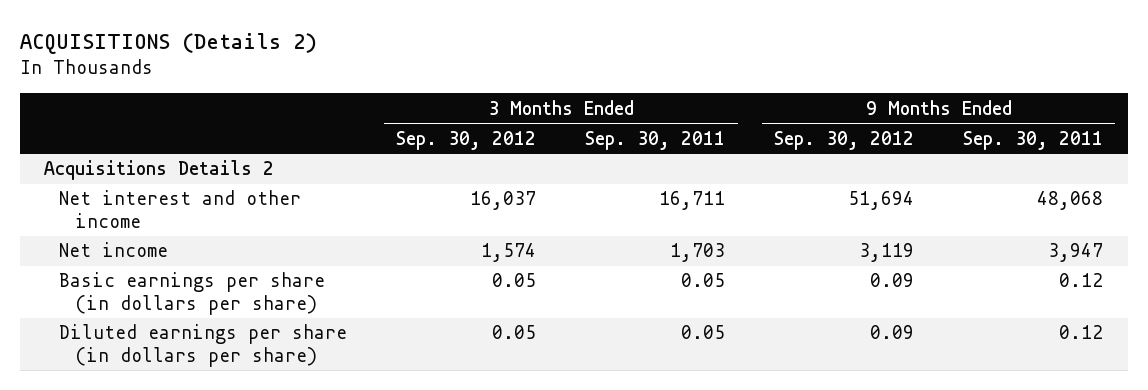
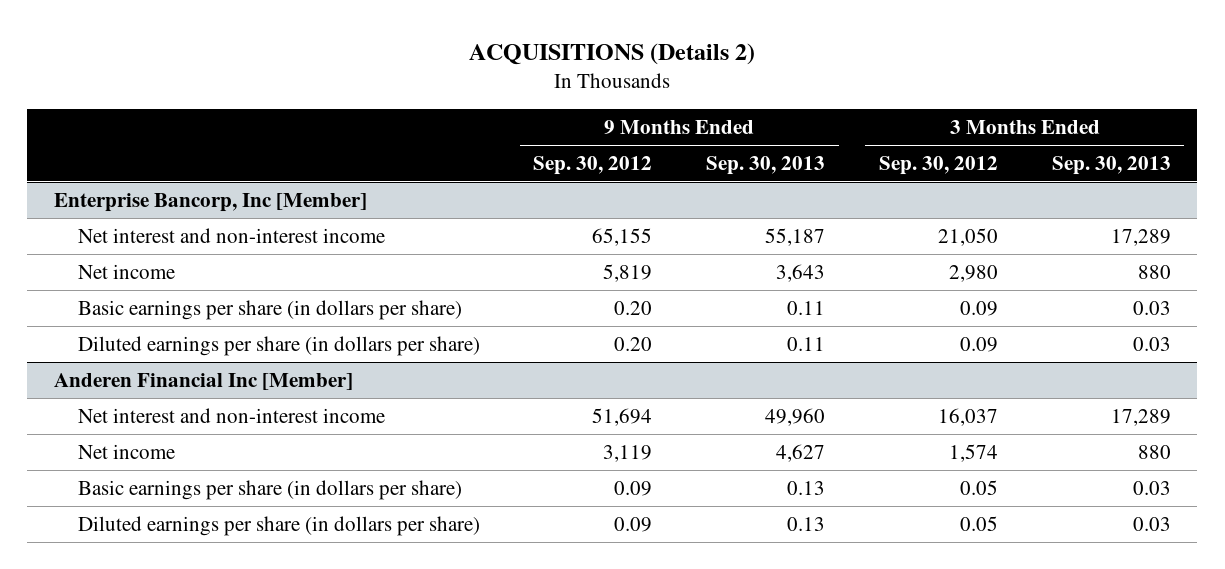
[585,130,726,150] Sep. 30, 2011 -> none
[963,130,1104,150] Sep. 30, 2011 -> none
none -> [706,155,826,175] Sep. 30, 2013
none -> [1051,155,1171,175] Sep. 30, 2013
[44,160,275,181] Acquisitions Details 2 -> none
none -> [53,192,367,212] Enterprise Bancorp, Inc [Member]
[59,190,302,228] Net interest and other income -> [77,227,385,243] Net interest and non-interest income
[470,191,537,211] 16,037 -> [937,227,998,246] 21,050
[848,191,915,211] 51,694 -> [592,227,653,246] 65,155
none -> [77,263,175,279] Net income
none -> [77,299,462,320] Basic earnings per share (in dollars per share)
none -> [77,335,480,356] Diluted earnings per share (in dollars per share)
none -> [53,372,353,390] Anderen Financial Inc [Member]
none -> [77,407,385,423] Net interest and non-interest income

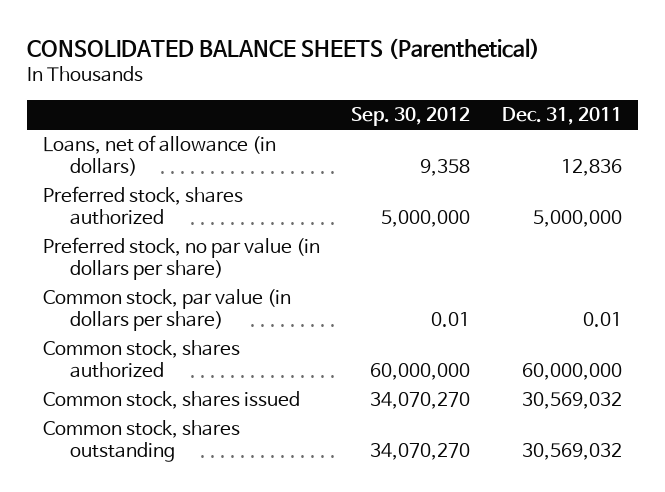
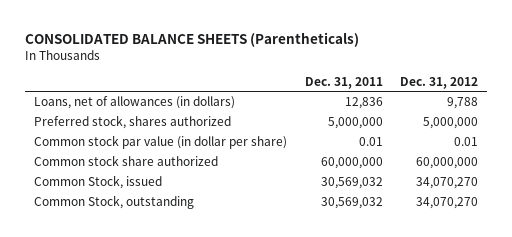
[27,38,541,60] CONSOLIDATED BALANCE SHEETS (Parenthetical) -> [25,31,360,47] CONSOLIDATED BALANCE SHEETS (Parentheticals)
[351,107,471,127] Sep. 30, 2012 -> none
none -> [400,76,479,89] Dec. 31, 2012
[43,135,277,176] Loans, net of allowance (in dollars) -> [34,96,236,110] Loans, net of allowances (in dollars)
[43,237,321,280] Preferred stock, no par value (in dollars per share) -> none
[43,289,292,331] Common stock, par value (in dollars per share) -> [34,135,288,150] Common stock par value (in dollar per share)
[43,340,241,378] Common stock, shares authorized -> [34,155,219,167] Common stock share authorized
[43,391,301,410] Common stock, shares issued -> [34,175,163,190] Common Stock, issued
[43,420,241,462] Common stock, shares outstanding -> [34,195,195,210] Common Stock, outstanding

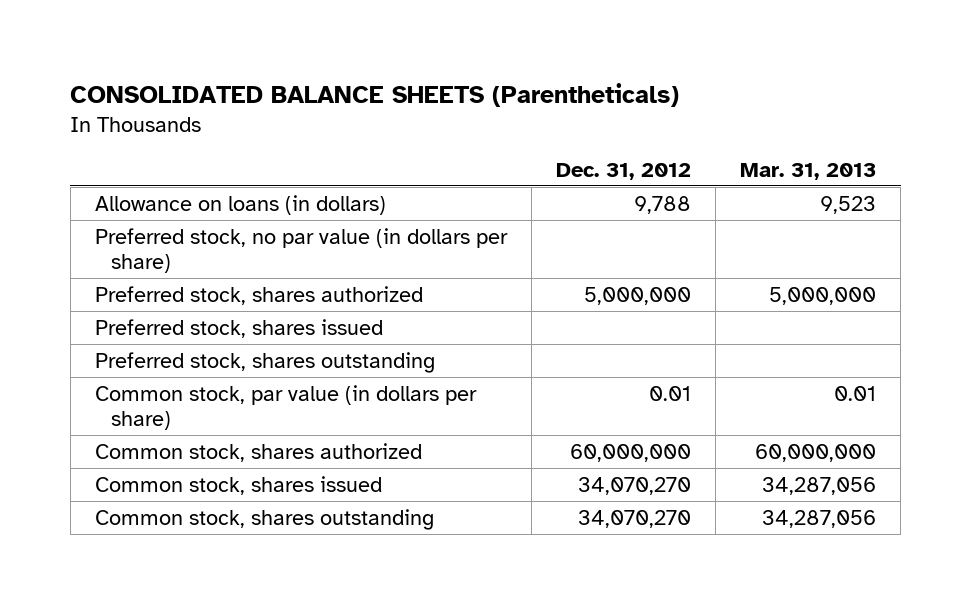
[304,76,383,89] Dec. 31, 2011 -> none
none -> [740,162,877,180] Mar. 31, 2013
[34,96,236,110] Loans, net of allowances (in dollars) -> [94,194,386,215] Allowance on loans (in dollars)
none -> [94,227,508,274] Preferred stock, no par value (in dollars per share)
none -> [94,318,383,338] Preferred stock, shares issued
none -> [94,351,435,373] Preferred stock, shares outstanding
[34,135,288,150] Common stock par value (in dollar per share) -> [94,384,477,431] Common stock, par value (in dollars per share)
[34,155,219,167] Common stock share authorized -> [94,442,422,462] Common stock, shares authorized
[34,175,163,190] Common Stock, issued -> [94,475,382,495] Common stock, shares issued
[34,195,195,210] Common Stock, outstanding -> [94,508,434,530] Common stock, shares outstanding

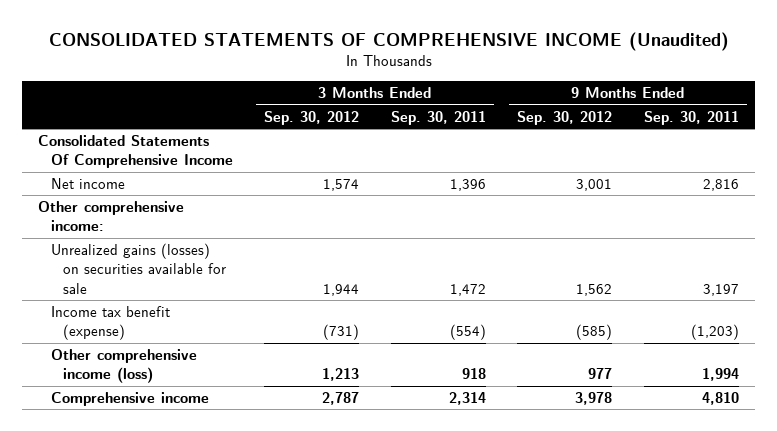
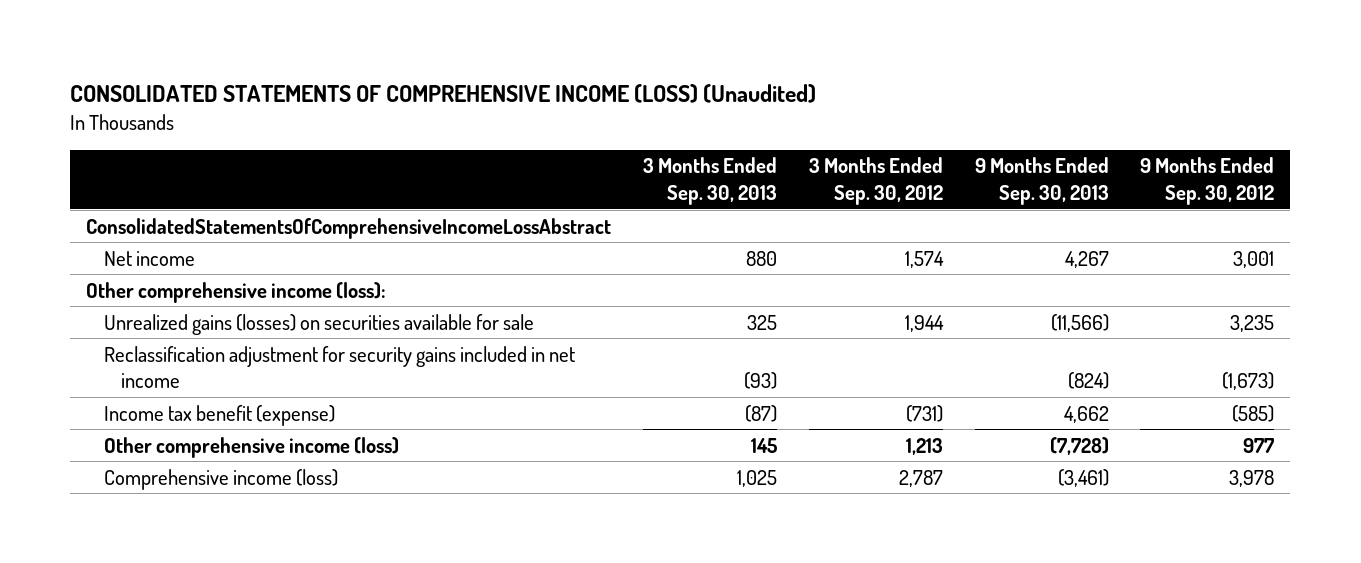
[48,31,729,51] CONSOLIDATED STATEMENTS OF COMPREHENSIVE INCOME (Unaudited) -> [70,84,817,104] CONSOLIDATED STATEMENTS OF COMPREHENSIVE INCOME (LOSS) (Unaudited)
[390,110,486,125] Sep. 30, 2011 -> none
[643,110,739,125] Sep. 30, 2011 -> none
none -> [643,157,778,205] 3 Months Ended Sep. 30, 2013
none -> [974,157,1109,205] 9 Months Ended Sep. 30, 2013
[38,134,233,169] Consolidated Statements Of Comprehensive Income -> none
none -> [86,217,612,239] ConsolidatedStatementsOfComprehensiveIncomeLossAbstract
[38,200,185,232] Other comprehensive income: -> [86,281,387,303] Other comprehensive income (loss):
[576,283,613,296] 1,562 -> [1230,314,1275,332] 3,235
none -> [103,345,575,389] Reclassification adjustment for security gains included in net income
[50,391,209,406] Comprehensive income -> [103,468,338,490] Comprehensive income (loss)

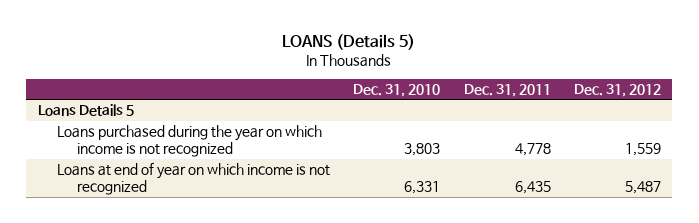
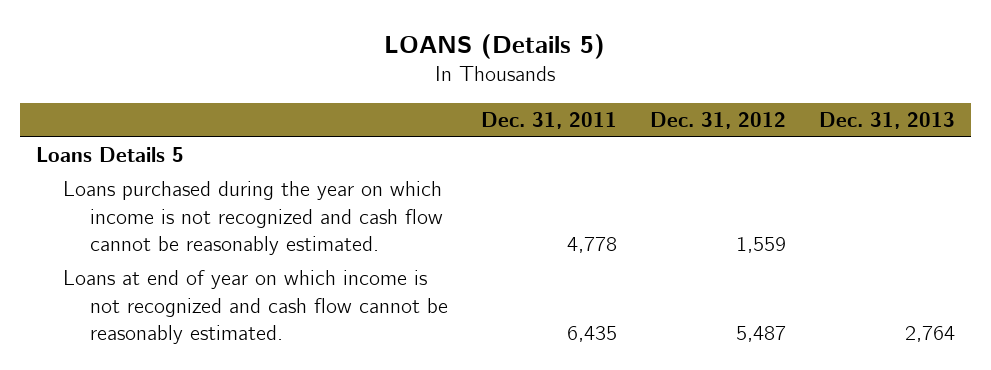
[353,83,441,97] Dec. 31, 2010 -> none
none -> [818,111,955,129] Dec. 31, 2013
[57,125,323,158] Loans purchased during the year on which income is not recognized -> [63,181,444,256] Loans purchased during the year on which income is not recognized and cash flow cannot be reasonably estimated.
[57,162,331,196] Loans at end of year on which income is not recognized -> [63,270,449,345] Loans at end of year on which income is not recognized and cash flow cannot be reasonably estimated.

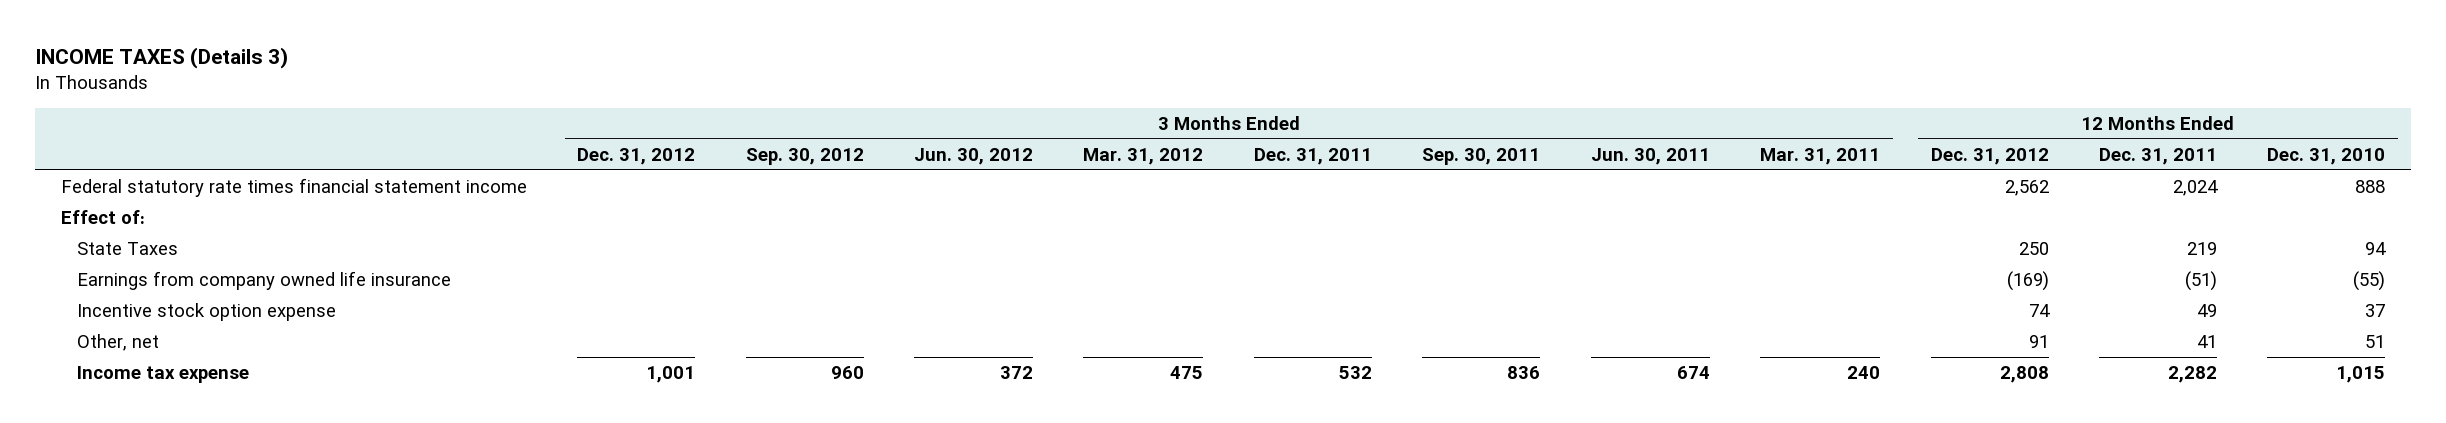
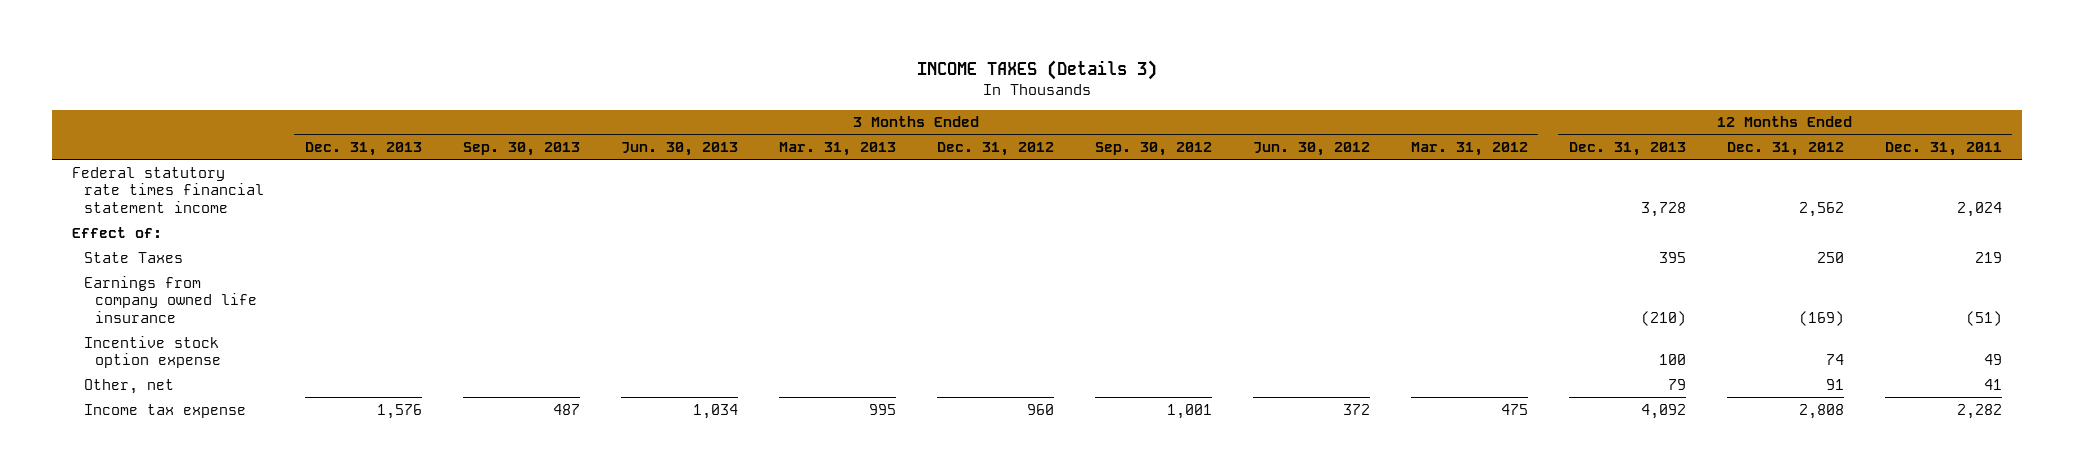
[1253,147,1372,165] Dec. 31, 2011 -> none
[1422,147,1541,165] Sep. 30, 2011 -> none
[1590,147,1710,165] Jun. 30, 2011 -> none
[1760,147,1881,165] Mar. 31, 2011 -> none
[2267,147,2386,165] Dec. 31, 2010 -> none
none -> [304,142,422,157] Dec. 31, 2013
none -> [462,142,580,157] Sep. 30, 2013
none -> [620,142,738,157] Jun. 30, 2013
none -> [778,142,896,157] Mar. 31, 2013
none -> [1568,142,1686,157] Dec. 31, 2013
[646,366,696,384] 1,001 -> [1026,403,1054,415] 960
[830,366,864,380] 960 -> [1166,403,1212,419] 1,001

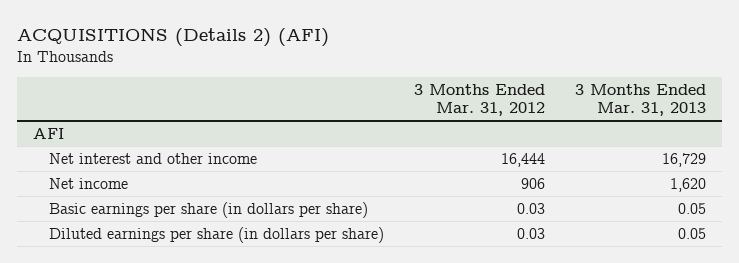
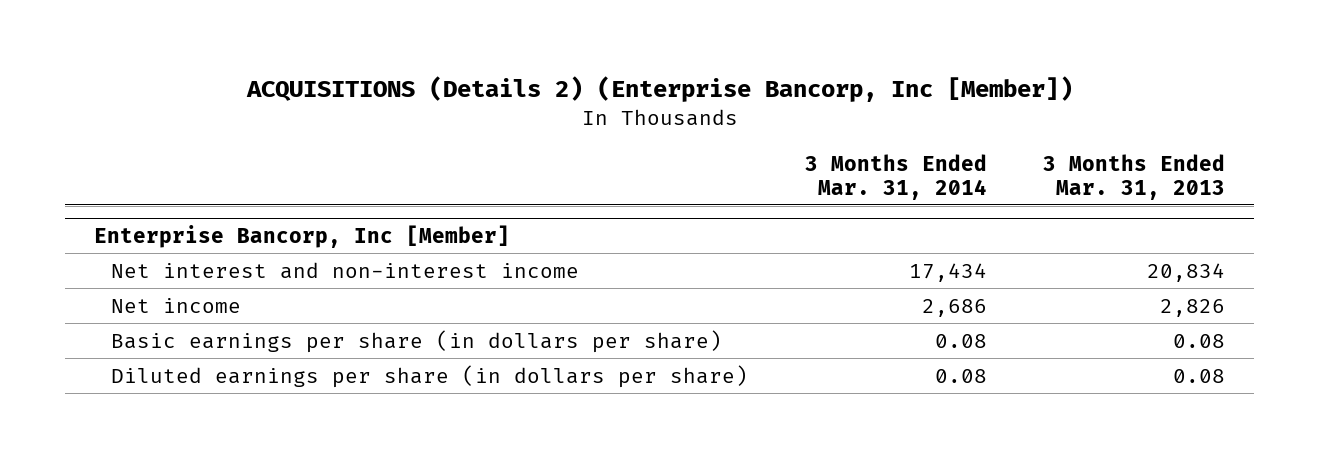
[17,28,330,48] ACQUISITIONS (Details 2) (AFI) -> [245,76,1073,103] ACQUISITIONS (Details 2) (Enterprise Bancorp, Inc [Member])
[414,84,546,117] 3 Months Ended Mar. 31, 2012 -> none
none -> [804,153,987,200] 3 Months Ended Mar. 31, 2014
[32,127,64,139] AFI -> none
none -> [93,224,510,248] Enterprise Bancorp, Inc [Member]
[48,152,257,164] Net interest and other income -> [110,261,579,279] Net interest and non-interest income
[662,152,707,167] 16,729 -> [1147,262,1226,282] 20,834
[670,177,707,192] 1,620 -> [1160,298,1226,317] 2,826
[678,202,707,214] 0.05 -> [1173,333,1226,348] 0.08
[678,227,707,239] 0.05 -> [1173,368,1226,383] 0.08

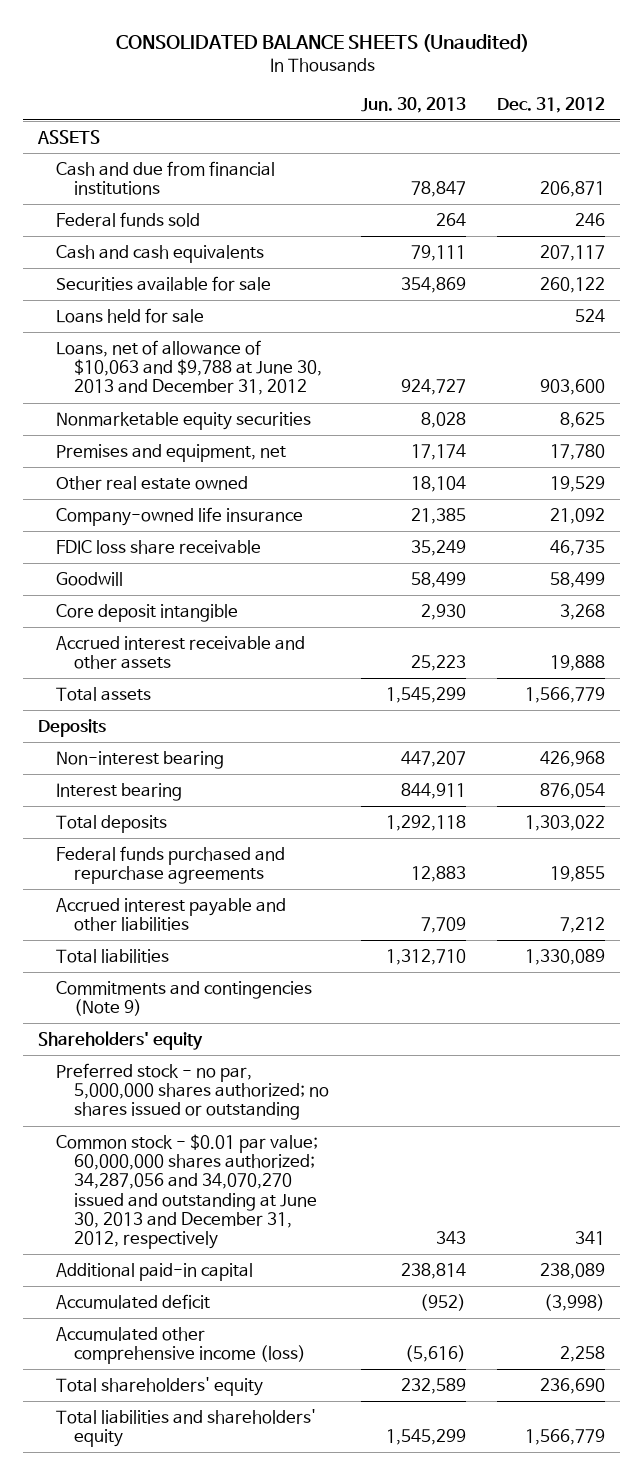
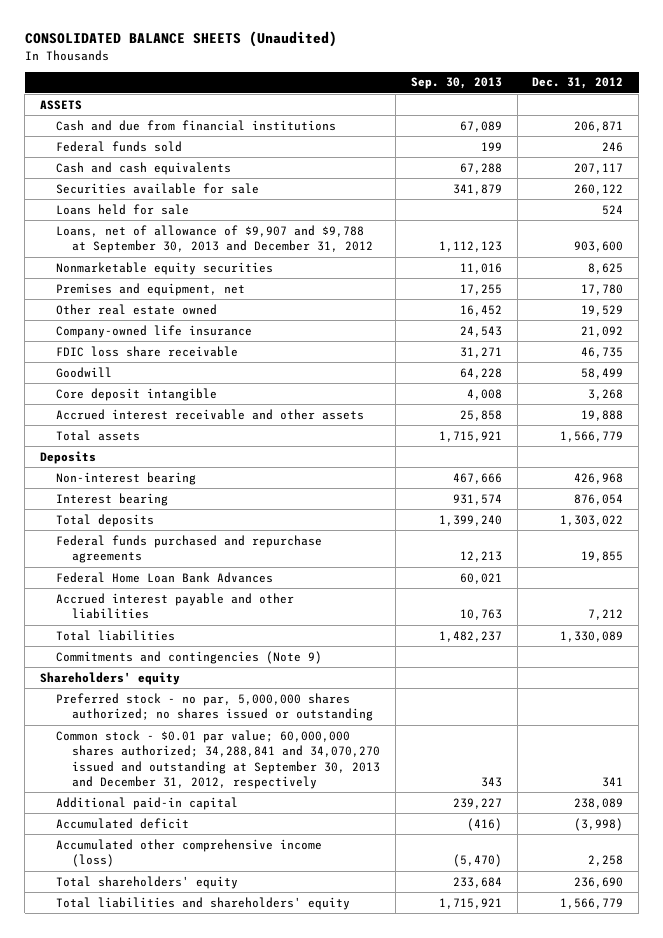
[360,96,466,113] Jun. 30, 2013 -> none
none -> [410,77,502,90] Sep. 30, 2013
[56,340,323,396] Loans, net of allowance of $10,063 and $9,788 at June 30, 2013 and December 31, 2012 -> [55,224,373,254] Loans, net of allowance of $9,907 and $9,788 at September 30, 2013 and December 31, 2012
none -> [55,571,273,583] Federal Home Loan Bank Advances
[56,1134,319,1250] Common stock - $0.01 par value; 60,000,000 shares authorized; 34,287,056 and 34,070,270 issued and outstanding at June 30, 2013 and December 31, 2012, respectively -> [55,729,380,789] Common stock - $0.01 par value; 60,000,000 shares authorized; 34,288,841 and 34,070,270 issued and outstanding at September 30, 2013 and December 31, 2012, respectively

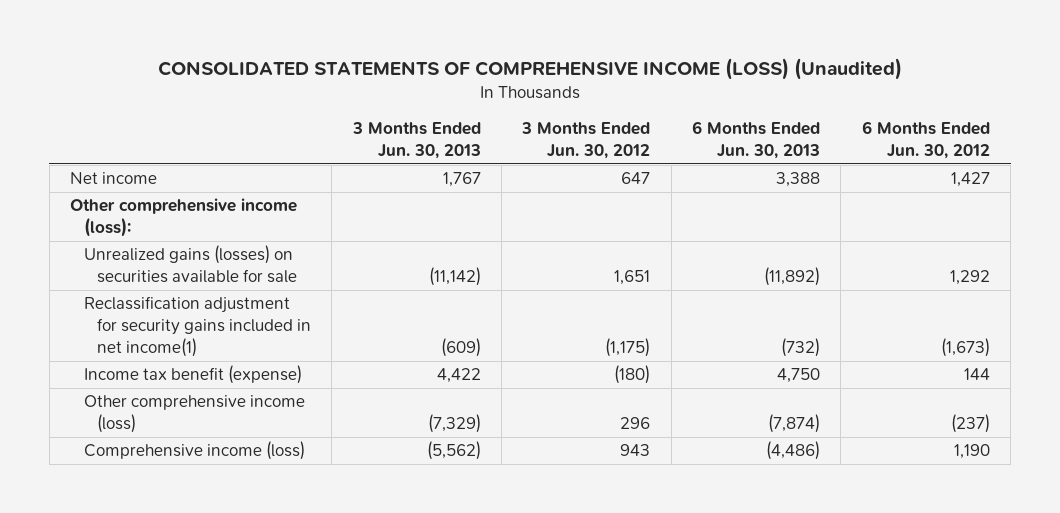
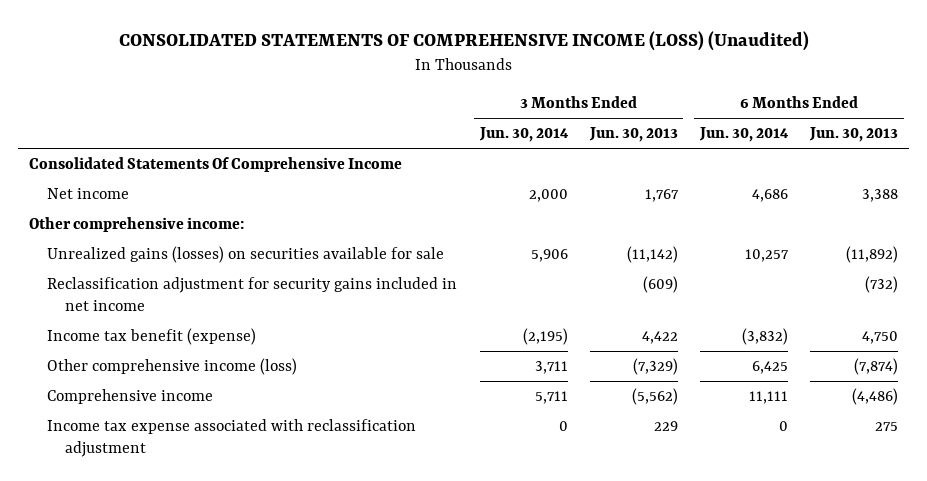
[521,122,651,160] 3 Months Ended Jun. 30, 2012 -> none
[861,121,990,160] 6 Months Ended Jun. 30, 2012 -> none
none -> [478,127,569,143] Jun. 30, 2014
none -> [699,127,790,143] Jun. 30, 2014
none -> [29,157,403,173] Consolidated Statements Of Comprehensive Income
[70,198,298,238] Other comprehensive income (loss): -> [29,217,245,233] Other comprehensive income:
[83,296,312,357] Reclassification adjustment for security gains included in net income(1) -> [47,277,458,311] Reclassification adjustment for security gains included in net income
[83,441,305,461] Comprehensive income (loss) -> [47,389,214,405] Comprehensive income
none -> [47,419,417,457] Income tax expense associated with reclassification adjustment

